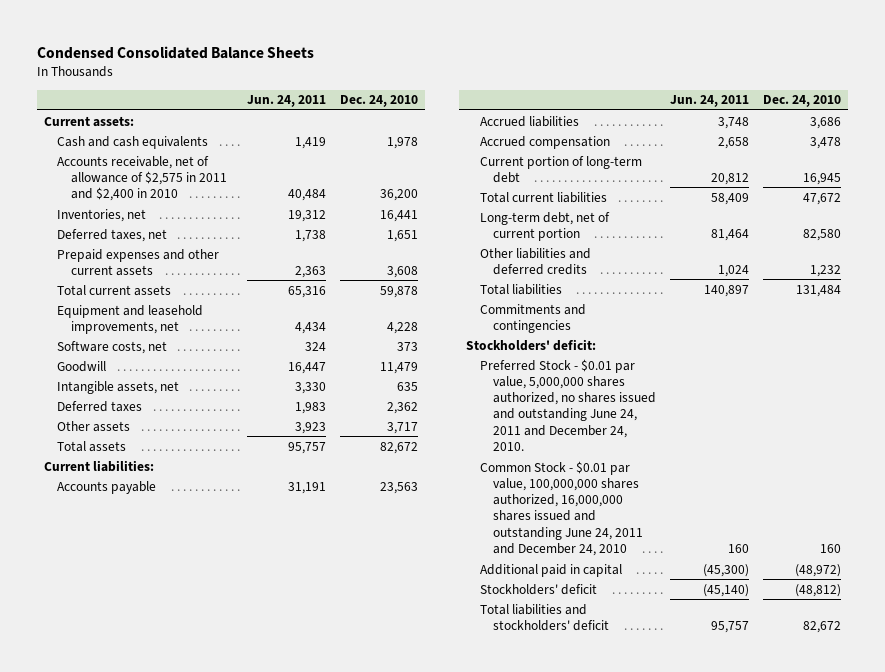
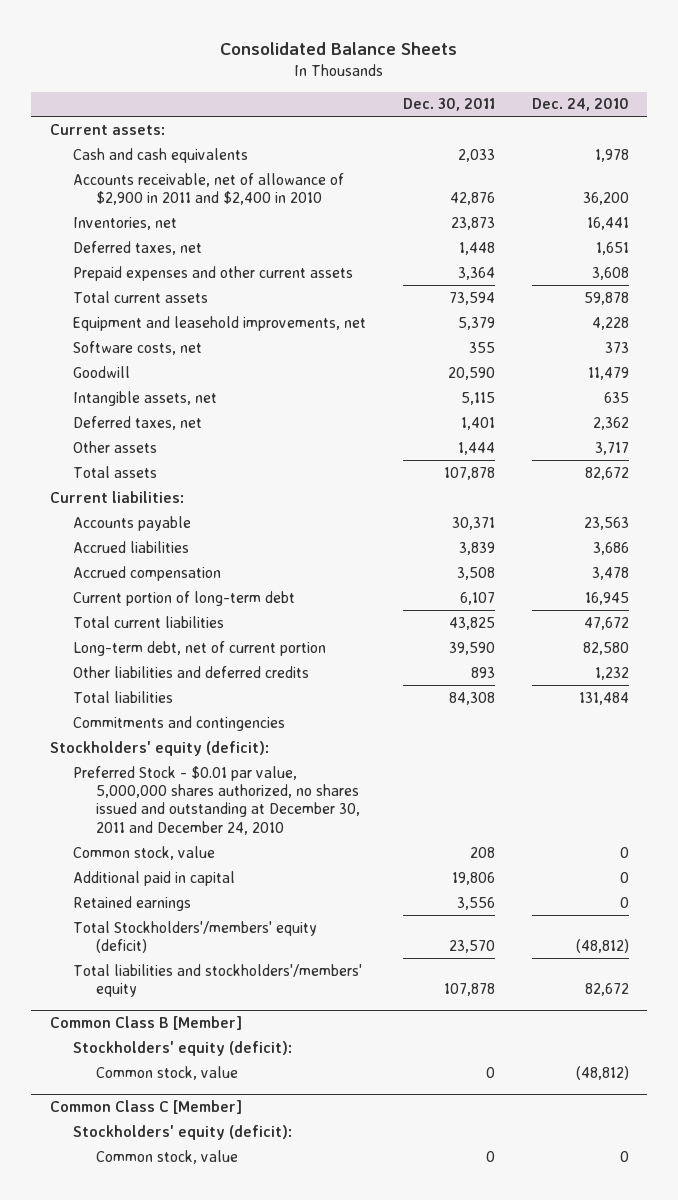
[36,45,314,59] Condensed Consolidated Balance Sheets -> [220,42,458,56] Consolidated Balance Sheets
[247,95,327,108] Jun. 24, 2011 -> none
none -> [402,98,495,112] Dec. 30, 2011
[57,155,227,202] Accounts receivable, net of allowance of $2,575 in 2011 and $2,400 in 2010 -> [72,172,344,206] Accounts receivable, net of allowance of $2,900 in 2011 and $2,400 in 2010
[57,400,143,412] Deferred taxes -> [72,415,202,430] Deferred taxes, net
[479,460,644,557] Common Stock - $0.01 par value, 100,000,000 shares authorized, 16,000,000 shares issued and outstanding June 24, 2011 and December 24, 2010 -> none
[466,338,597,351] Stockholders' deficit: -> [49,740,269,756] Stockholders' equity (deficit):
[479,358,657,452] Preferred Stock - $0.01 par value, 5,000,000 shares authorized, no shares issued and outstanding June 24, 2011 and December 24, 2010. -> [72,765,360,835] Preferred Stock - $0.01 par value, 5,000,000 shares authorized, no shares issued and outstanding at December 30, 2011 and December 24, 2010
none -> [72,845,215,860] Common stock, value
[795,563,842,577] (48,972) -> [619,871,629,883] 0
none -> [72,895,191,911] Retained earnings
[479,583,597,595] Stockholders' deficit -> [72,920,317,954] Total Stockholders'/members' equity (deficit)
[479,603,610,631] Total liabilities and stockholders' deficit -> [72,963,362,998] Total liabilities and stockholders'/members' equity
none -> [49,1015,242,1030] Common Class B [Member]
none -> [72,1040,292,1056] Stockholders' equity (deficit):
none -> [95,1065,238,1080] Common stock, value
none -> [49,1099,242,1114] Common Class C [Member]
none -> [72,1124,292,1140] Stockholders' equity (deficit):
none -> [95,1149,238,1164] Common stock, value

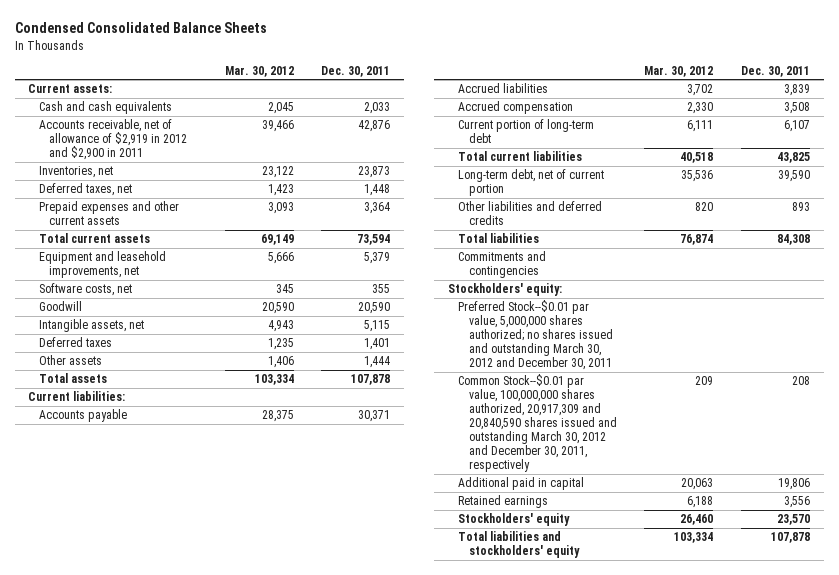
[220,42,458,56] Consolidated Balance Sheets -> [14,22,267,34] Condensed Consolidated Balance Sheets
[531,98,629,112] Dec. 24, 2010 -> none
none -> [224,65,294,77] Mar. 30, 2012
[72,172,344,206] Accounts receivable, net of allowance of $2,900 in 2011 and $2,400 in 2010 -> [38,119,187,161] Accounts receivable, net of allowance of $2,919 in 2012 and $2,900 in 2011
[72,415,202,430] Deferred taxes, net -> [38,337,112,348] Deferred taxes
[49,740,269,756] Stockholders' equity (deficit): -> [448,283,563,297] Stockholders' equity:
[72,765,360,835] Preferred Stock - $0.01 par value, 5,000,000 shares authorized, no shares issued and outstanding at December 30, 2011 and December 24, 2010 -> [458,300,613,371] Preferred Stock--$0.01 par value, 5,000,000 shares authorized; no shares issued and outstanding March 30, 2012 and December 30, 2011
[72,845,215,860] Common stock, value -> [458,374,617,473] Common Stock--$0.01 par value, 100,000,000 shares authorized, 20,917,309 and 20,840,590 shares issued and outstanding March 30, 2012 and December 30, 2011, respectively
[49,1015,242,1030] Common Class B [Member] -> none
[72,1040,292,1056] Stockholders' equity (deficit): -> none
[95,1065,238,1080] Common stock, value -> none
[49,1099,242,1114] Common Class C [Member] -> none
[72,1124,292,1140] Stockholders' equity (deficit): -> none
[95,1149,238,1164] Common stock, value -> none
[72,920,317,954] Total Stockholders'/members' equity (deficit) -> [458,513,571,527] Stockholders' equity
[72,963,362,998] Total liabilities and stockholders'/members' equity -> [458,531,580,559] Total liabilities and stockholders' equity

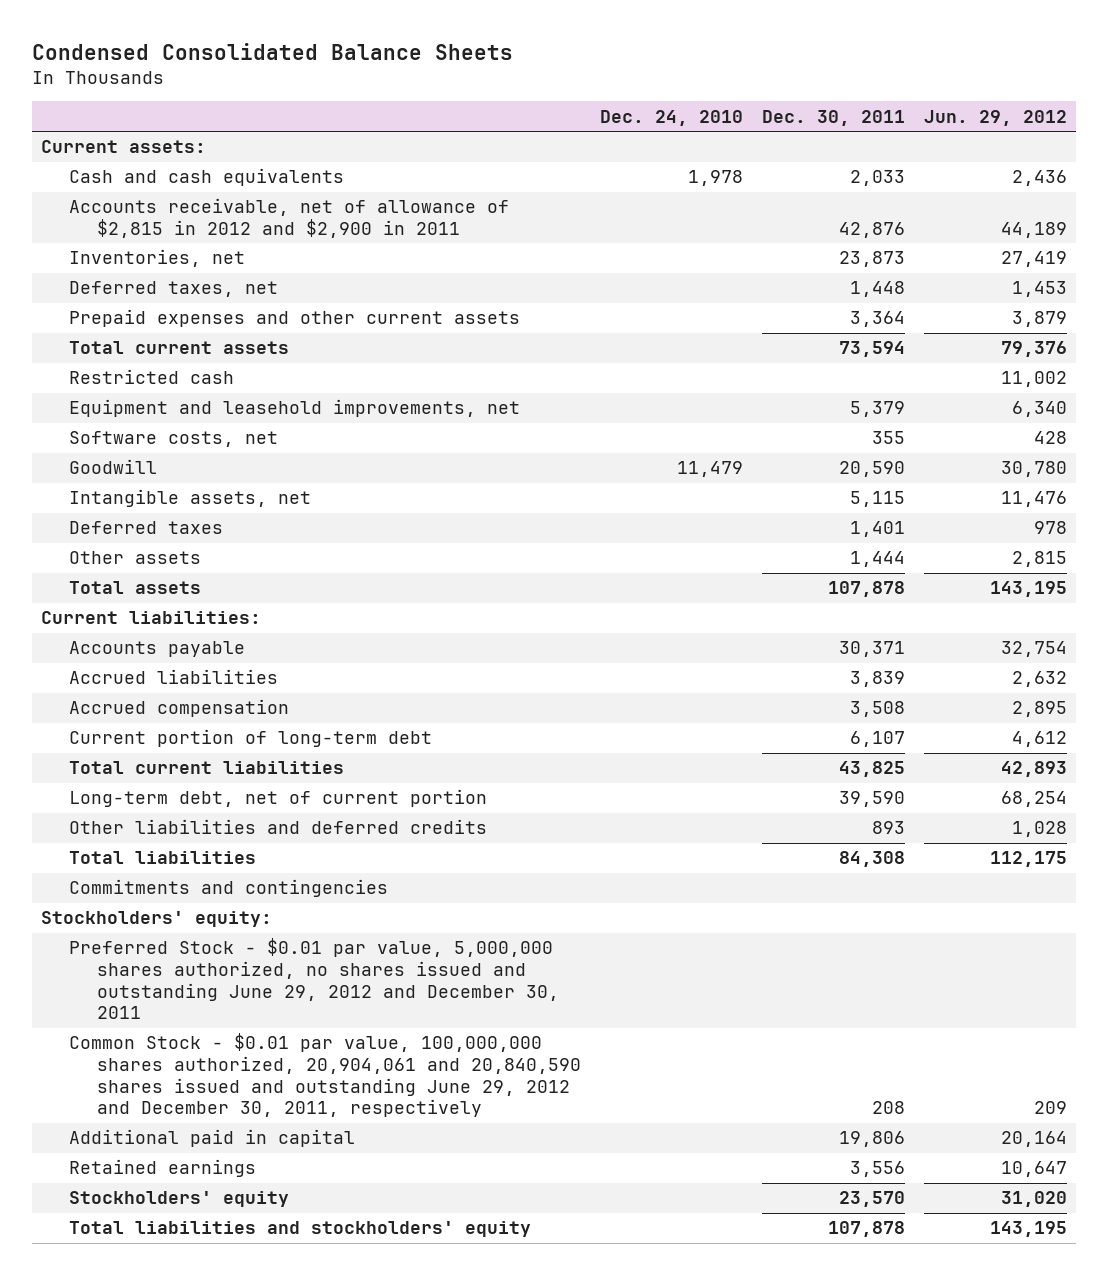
[224,65,294,77] Mar. 30, 2012 -> none
none -> [600,109,744,126] Dec. 24, 2010
none -> [923,109,1067,126] Jun. 29, 2012
[38,119,187,161] Accounts receivable, net of allowance of $2,919 in 2012 and $2,900 in 2011 -> [69,198,510,239] Accounts receivable, net of allowance of $2,815 in 2012 and $2,900 in 2011
none -> [69,369,235,385] Restricted cash
[458,300,613,371] Preferred Stock--$0.01 par value, 5,000,000 shares authorized; no shares issued and outstanding March 30, 2012 and December 30, 2011 -> [69,938,560,1020] Preferred Stock - $0.01 par value, 5,000,000 shares authorized, no shares issued and outstanding June 29, 2012 and December 30, 2011
[458,374,617,473] Common Stock--$0.01 par value, 100,000,000 shares authorized, 20,917,309 and 20,840,590 shares issued and outstanding March 30, 2012 and December 30, 2011, respectively -> [69,1033,582,1118] Common Stock - $0.01 par value, 100,000,000 shares authorized, 20,904,061 and 20,840,590 shares issued and outstanding June 29, 2012 and December 30, 2011, respectively

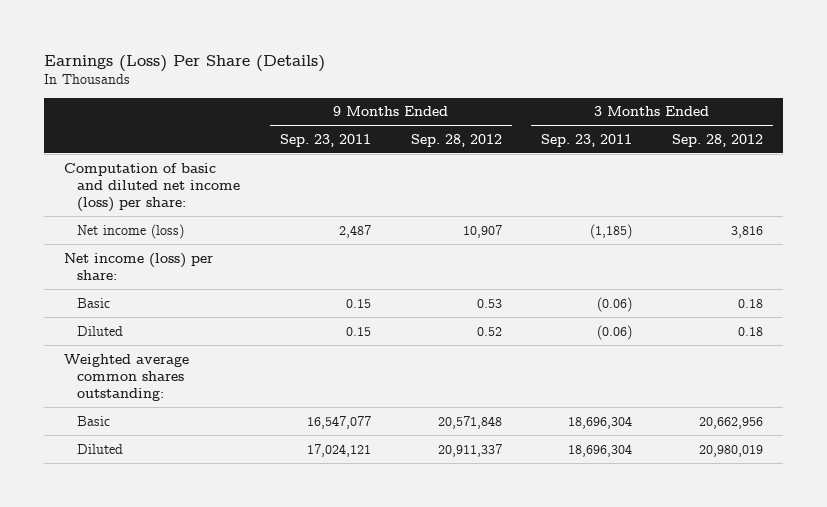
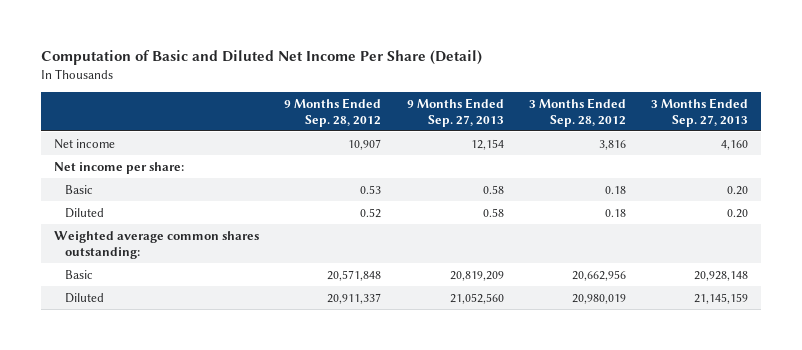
[44,54,326,72] Earnings (Loss) Per Share (Details) -> [41,50,483,66] Computation of Basic and Diluted Net Income Per Share (Detail)
[280,133,372,147] Sep. 23, 2011 -> none
[541,133,633,147] Sep. 23, 2011 -> none
none -> [406,97,504,127] 9 Months Ended Sep. 27, 2013
none -> [651,97,749,127] 3 Months Ended Sep. 27, 2013
[64,162,241,212] Computation of basic and diluted net income (loss) per share: -> none
[77,223,185,239] Net income (loss) -> [53,138,115,149] Net income
[64,252,214,280] Net income (loss) per share: -> [53,161,184,174] Net income per share:

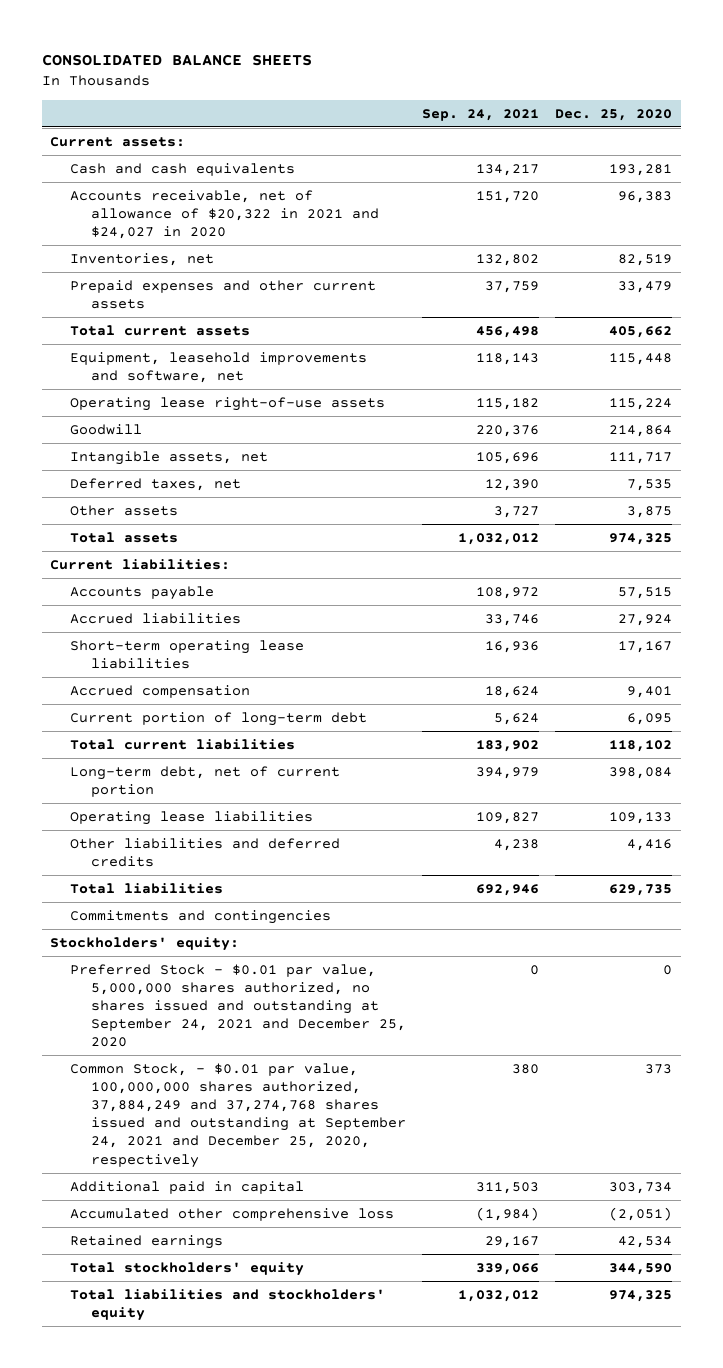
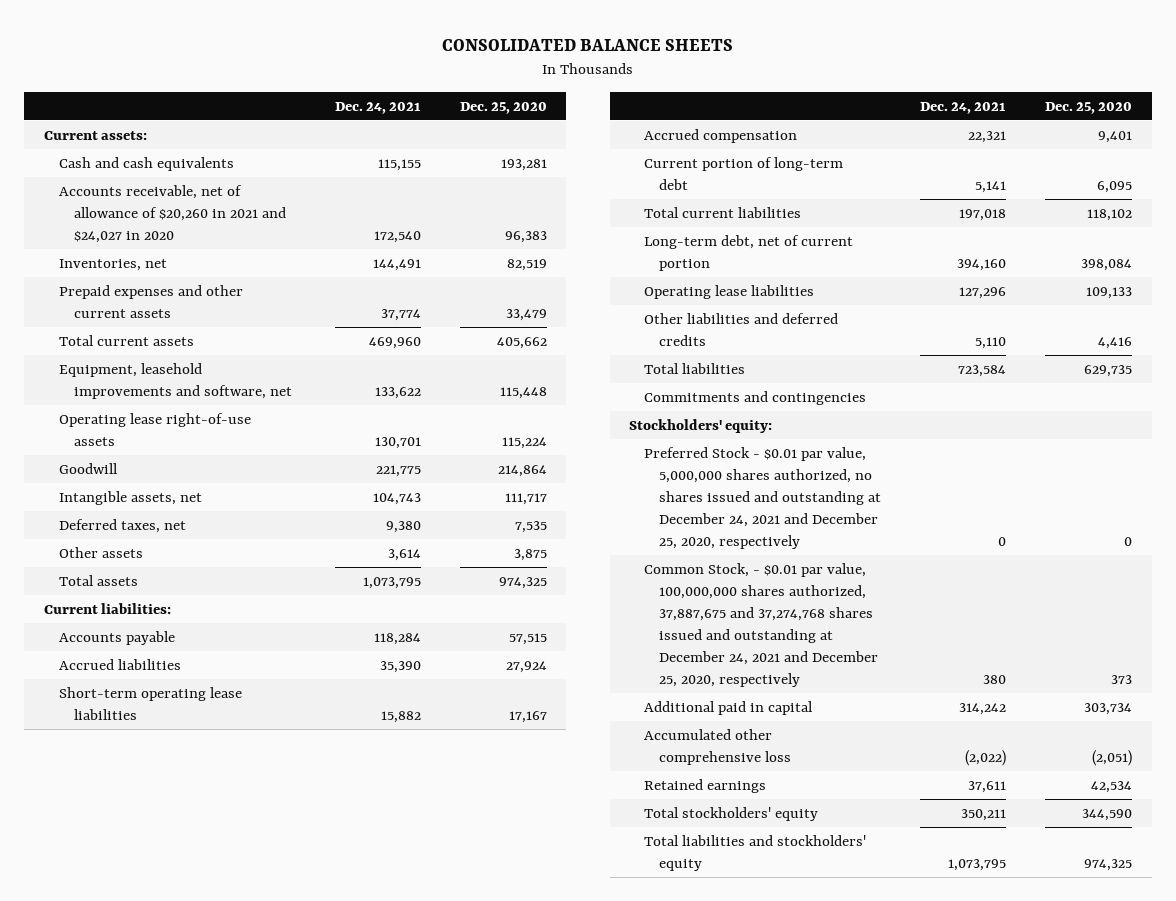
[422,108,540,121] Sep. 24, 2021 -> none
none -> [334,101,421,114] Dec. 24, 2021
[70,189,379,240] Accounts receivable, net of allowance of $20,322 in 2021 and $24,027 in 2020 -> [58,185,286,243] Accounts receivable, net of allowance of $20,260 in 2021 and $24,027 in 2020
[70,963,406,1048] Preferred Stock - $0.01 par value, 5,000,000 shares authorized, no shares issued and outstanding at September 24, 2021 and December 25, 2020 -> [644,447,881,549] Preferred Stock - $0.01 par value, 5,000,000 shares authorized, no shares issued and outstanding at December 24, 2021 and December 25, 2020, respectively
[70,1062,406,1168] Common Stock, - $0.01 par value, 100,000,000 shares authorized, 37,884,249 and 37,274,768 shares issued and outstanding at September 24, 2021 and December 25, 2020, respectively -> [644,563,878,687] Common Stock, - $0.01 par value, 100,000,000 shares authorized, 37,887,675 and 37,274,768 shares issued and outstanding at December 24, 2021 and December 25, 2020, respectively

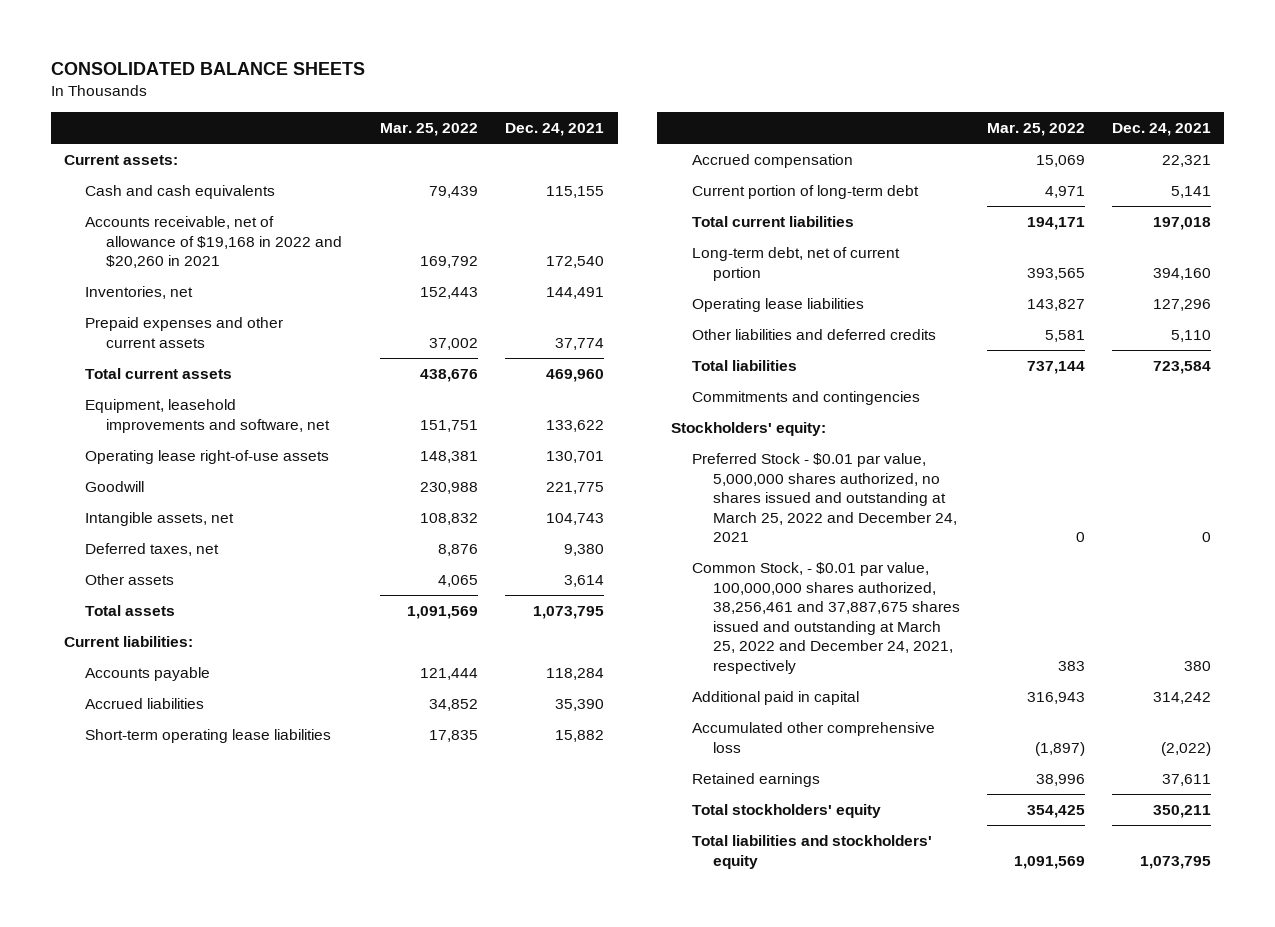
[459,101,547,114] Dec. 25, 2020 -> none
none -> [380,123,479,137] Mar. 25, 2022
[58,185,286,243] Accounts receivable, net of allowance of $20,260 in 2021 and $24,027 in 2020 -> [85,216,343,269] Accounts receivable, net of allowance of $19,168 in 2022 and $20,260 in 2021
[644,447,881,549] Preferred Stock - $0.01 par value, 5,000,000 shares authorized, no shares issued and outstanding at December 24, 2021 and December 25, 2020, respectively -> [691,453,957,543] Preferred Stock - $0.01 par value, 5,000,000 shares authorized, no shares issued and outstanding at March 25, 2022 and December 24, 2021
[644,563,878,687] Common Stock, - $0.01 par value, 100,000,000 shares authorized, 37,887,675 and 37,274,768 shares issued and outstanding at December 24, 2021 and December 25, 2020, respectively -> [691,562,960,674] Common Stock, - $0.01 par value, 100,000,000 shares authorized, 38,256,461 and 37,887,675 shares issued and outstanding at March 25, 2022 and December 24, 2021, respectively

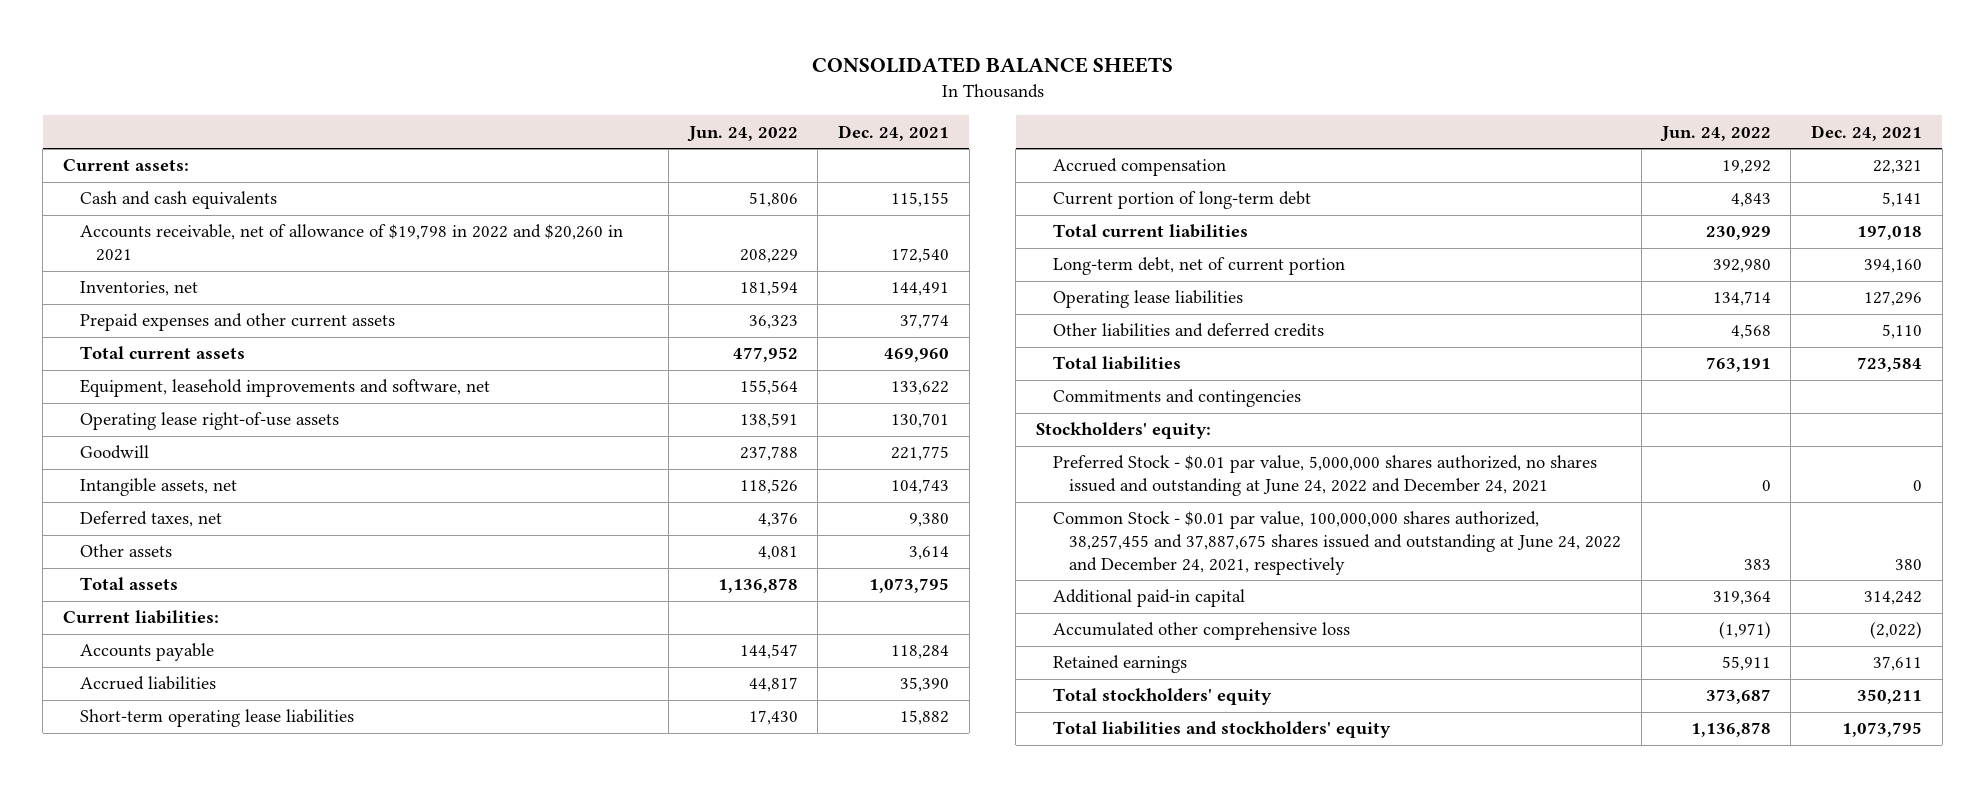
[380,123,479,137] Mar. 25, 2022 -> none
none -> [686,125,798,142] Jun. 24, 2022
[85,216,343,269] Accounts receivable, net of allowance of $19,168 in 2022 and $20,260 in 2021 -> [79,224,623,262] Accounts receivable, net of allowance of $19,798 in 2022 and $20,260 in 2021
[691,453,957,543] Preferred Stock - $0.01 par value, 5,000,000 shares authorized, no shares issued and outstanding at March 25, 2022 and December 24, 2021 -> [1052,455,1597,497] Preferred Stock - $0.01 par value, 5,000,000 shares authorized, no shares issued and outstanding at June 24, 2022 and December 24, 2021
[691,562,960,674] Common Stock, - $0.01 par value, 100,000,000 shares authorized, 38,256,461 and 37,887,675 shares issued and outstanding at March 25, 2022 and December 24, 2021, respectively -> [1052,511,1622,575] Common Stock - $0.01 par value, 100,000,000 shares authorized, 38,257,455 and 37,887,675 shares issued and outstanding at June 24, 2022 and December 24, 2021, respectively
[691,691,859,706] Additional paid in capital -> [1052,589,1245,608] Additional paid-in capital

